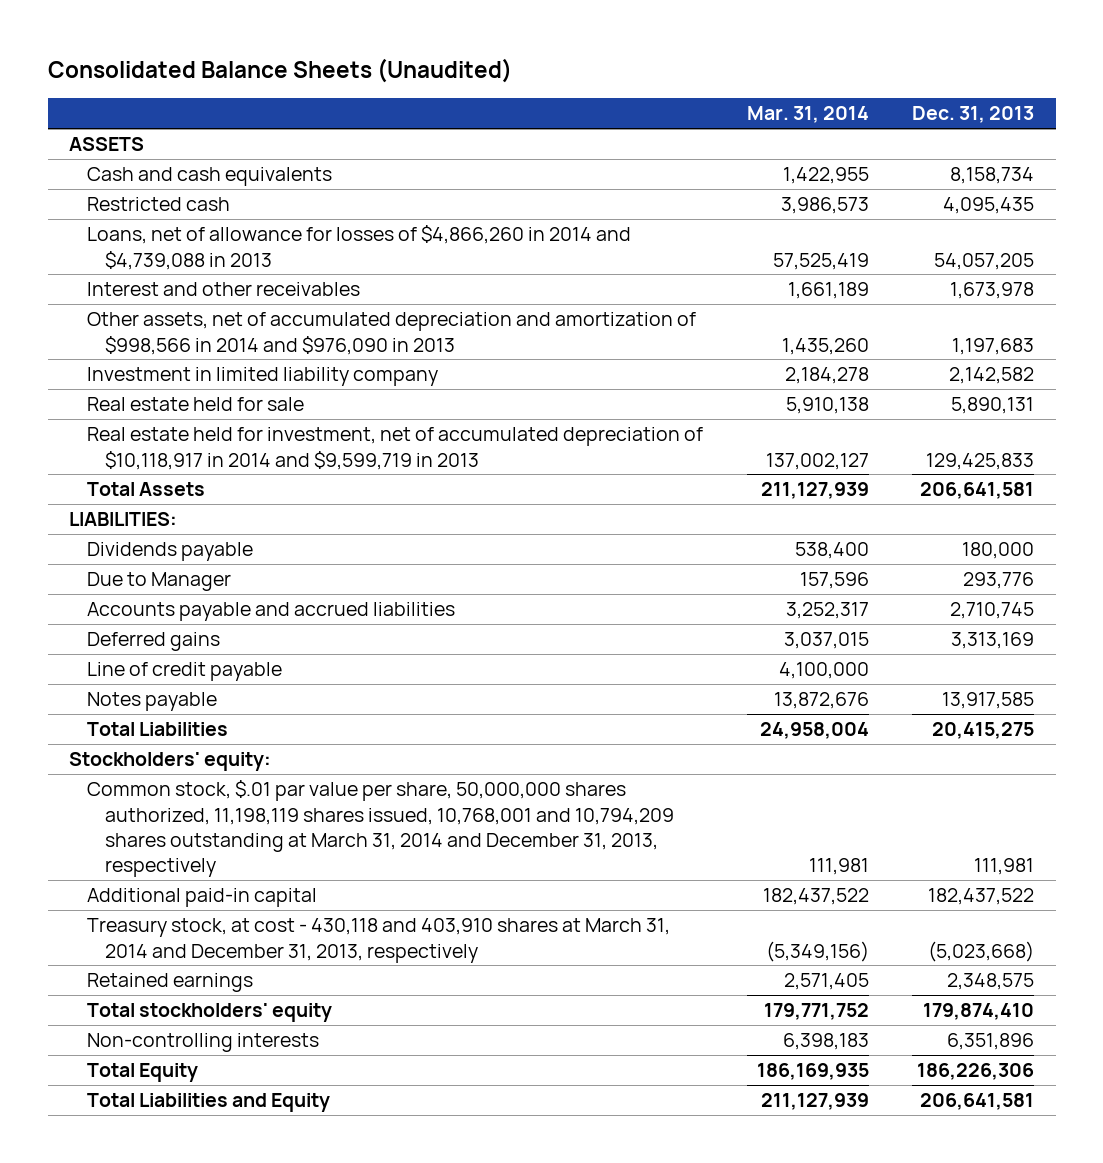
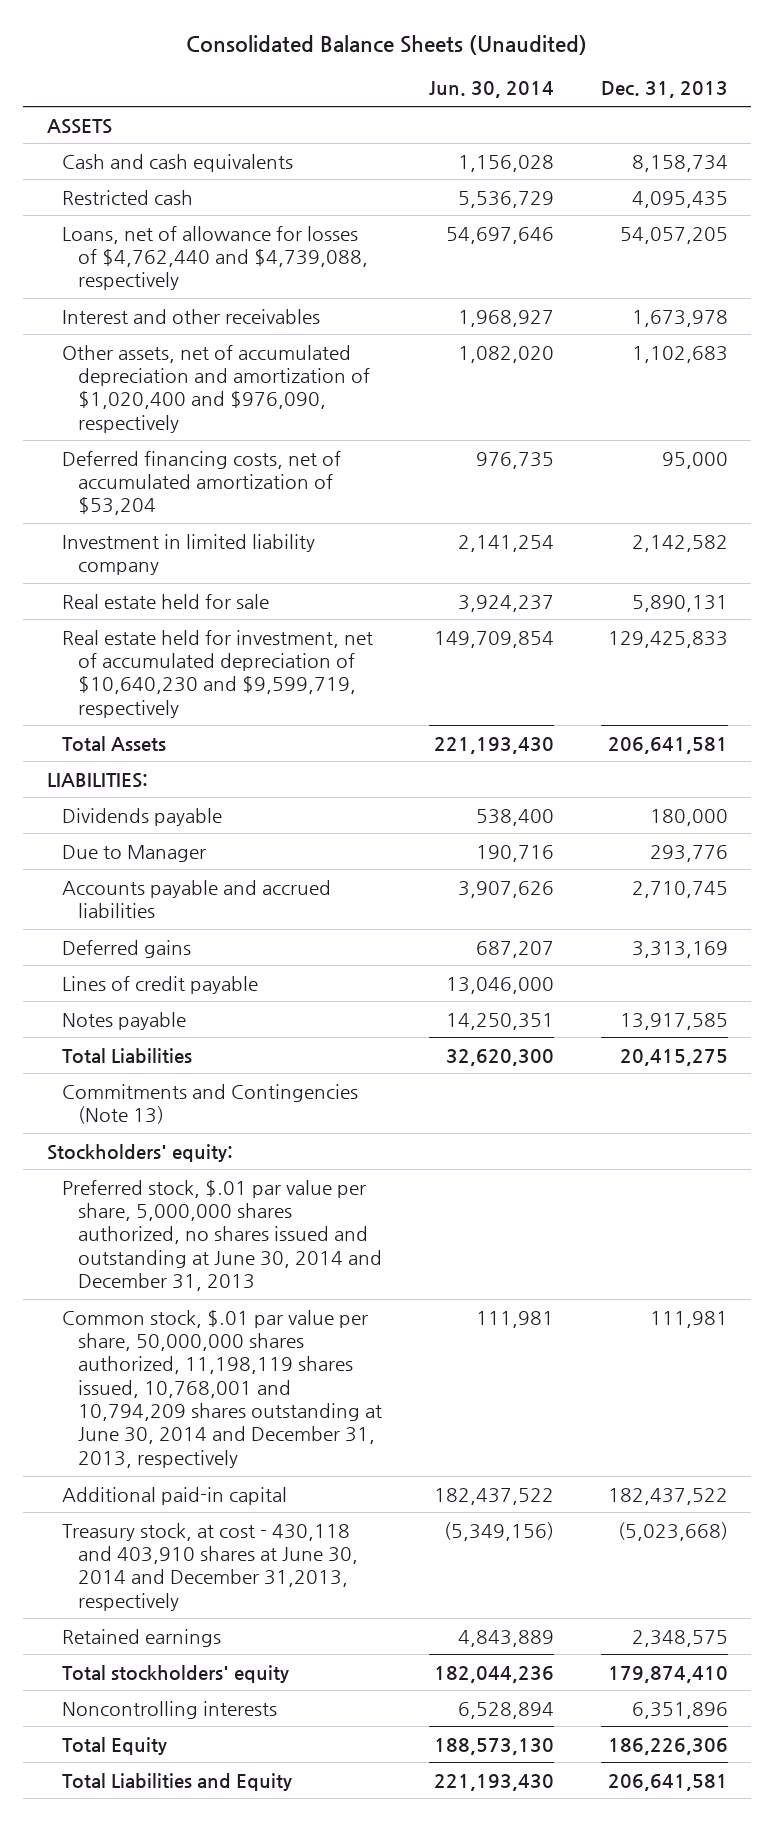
[746,106,869,124] Mar. 31, 2014 -> none
none -> [428,81,554,99] Jun. 30, 2014
[87,225,632,270] Loans, net of allowance for losses of $4,866,260 in 2014 and $4,739,088 in 2013 -> [62,225,368,291] Loans, net of allowance for losses of $4,762,440 and $4,739,088, respectively
[87,312,697,355] Other assets, net of accumulated depreciation and amortization of $998,566 in 2014 and $976,090 in 2013 -> [62,344,370,433] Other assets, net of accumulated depreciation and amortization of $1,020,400 and $976,090, respectively
[951,337,1034,355] 1,197,683 -> [631,345,728,363] 1,102,683
none -> [62,450,342,516] Deferred financing costs, net of accumulated amortization of $53,204
[87,427,704,470] Real estate held for investment, net of accumulated depreciation of $10,118,917 in 2014 and $9,599,719 in 2013 -> [62,629,374,718] Real estate held for investment, net of accumulated depreciation of $10,640,230 and $9,599,719, respectively
[87,662,283,682] Line of credit payable -> [62,975,259,994] Lines of credit payable
none -> [62,1083,359,1124] Commitments and Contingencies (Note 13)
none -> [62,1179,382,1292] Preferred stock, $.01 par value per share, 5,000,000 shares authorized, no shares issued and outstanding at June 30, 2014 and December 31, 2013
[87,780,675,877] Common stock, $.01 par value per share, 50,000,000 shares authorized, 11,198,119 shares issued, 10,768,001 and 10,794,209 shares outstanding at March 31, 2014 and December 31, 2013, respectively -> [62,1309,382,1468] Common stock, $.01 par value per share, 50,000,000 shares authorized, 11,198,119 shares issued, 10,768,001 and 10,794,209 shares outstanding at June 30, 2014 and December 31, 2013, respectively
[87,918,671,963] Treasury stock, at cost - 430,118 and 403,910 shares at March 31, 2014 and December 31, 2013, respectively -> [62,1522,358,1611] Treasury stock, at cost - 430,118 and 403,910 shares at June 30, 2014 and December 31,2013, respectively
[87,1033,320,1053] Non-controlling interests -> [62,1700,278,1719] Noncontrolling interests

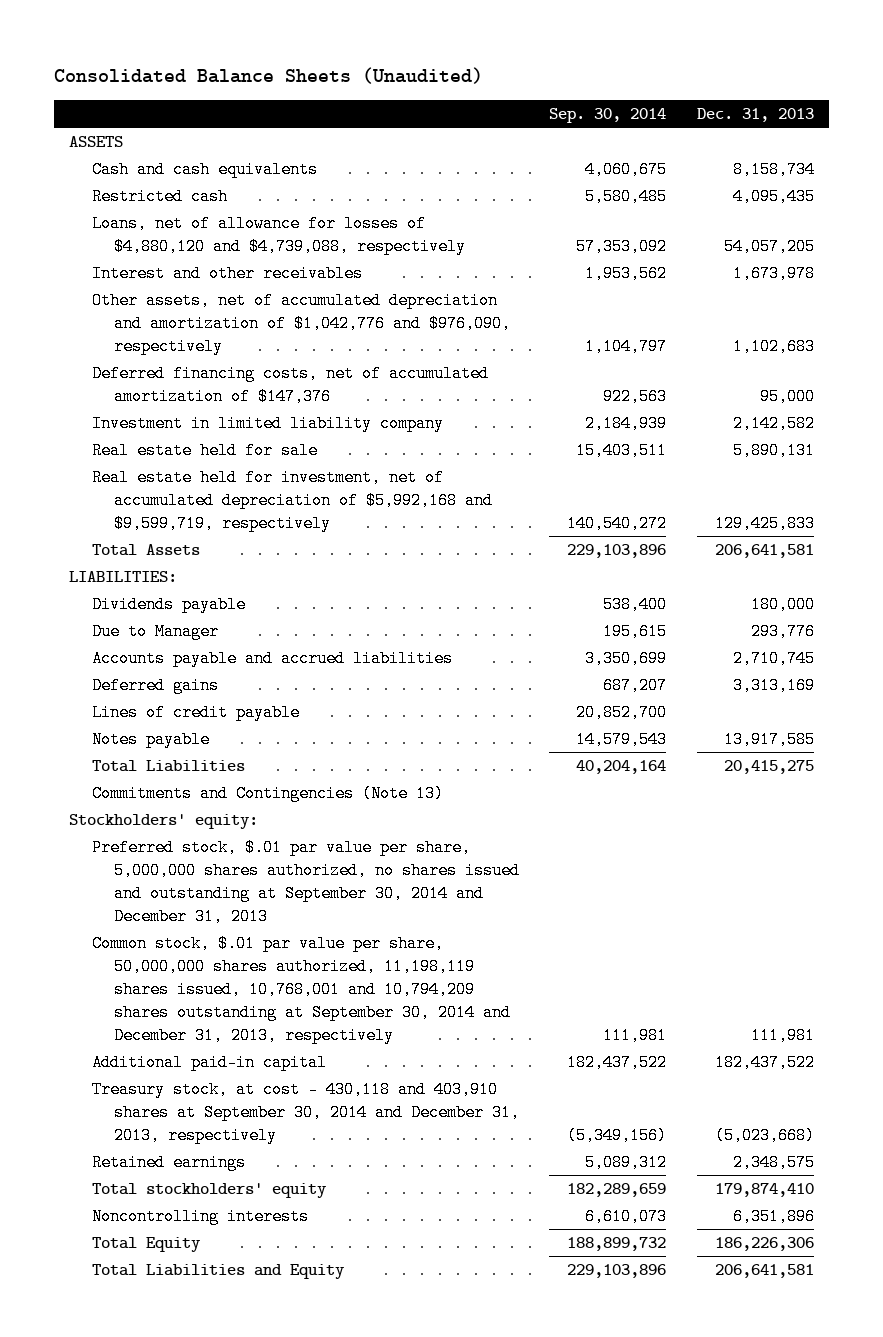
[428,81,554,99] Jun. 30, 2014 -> none
none -> [549,107,667,123] Sep. 30, 2014
[62,225,368,291] Loans, net of allowance for losses of $4,762,440 and $4,739,088, respectively -> [91,215,467,255] Loans, net of allowance for losses of $4,880,120 and $4,739,088, respectively
[62,344,370,433] Other assets, net of accumulated depreciation and amortization of $1,020,400 and $976,090, respectively -> [91,292,512,355] Other assets, net of accumulated depreciation and amortization of $1,042,776 and $976,090, respectively
[62,450,342,516] Deferred financing costs, net of accumulated amortization of $53,204 -> [91,365,489,405] Deferred financing costs, net of accumulated amortization of $147,376
[62,629,374,718] Real estate held for investment, net of accumulated depreciation of $10,640,230 and $9,599,719, respectively -> [91,469,494,532] Real estate held for investment, net of accumulated depreciation of $5,992,168 and $9,599,719, respectively
[62,1179,382,1292] Preferred stock, $.01 par value per share, 5,000,000 shares authorized, no shares issued and outstanding at June 30, 2014 and December 31, 2013 -> [91,839,521,925] Preferred stock, $.01 par value per share, 5,000,000 shares authorized, no shares issued and outstanding at September 30, 2014 and December 31, 2013
[62,1309,382,1468] Common stock, $.01 par value per share, 50,000,000 shares authorized, 11,198,119 shares issued, 10,768,001 and 10,794,209 shares outstanding at June 30, 2014 and December 31, 2013, respectively -> [91,935,512,1044] Common stock, $.01 par value per share, 50,000,000 shares authorized, 11,198,119 shares issued, 10,768,001 and 10,794,209 shares outstanding at September 30, 2014 and December 31, 2013, respectively
[62,1522,358,1611] Treasury stock, at cost - 430,118 and 403,910 shares at June 30, 2014 and December 31,2013, respectively -> [91,1081,521,1144] Treasury stock, at cost - 430,118 and 403,910 shares at September 30, 2014 and December 31, 2013, respectively

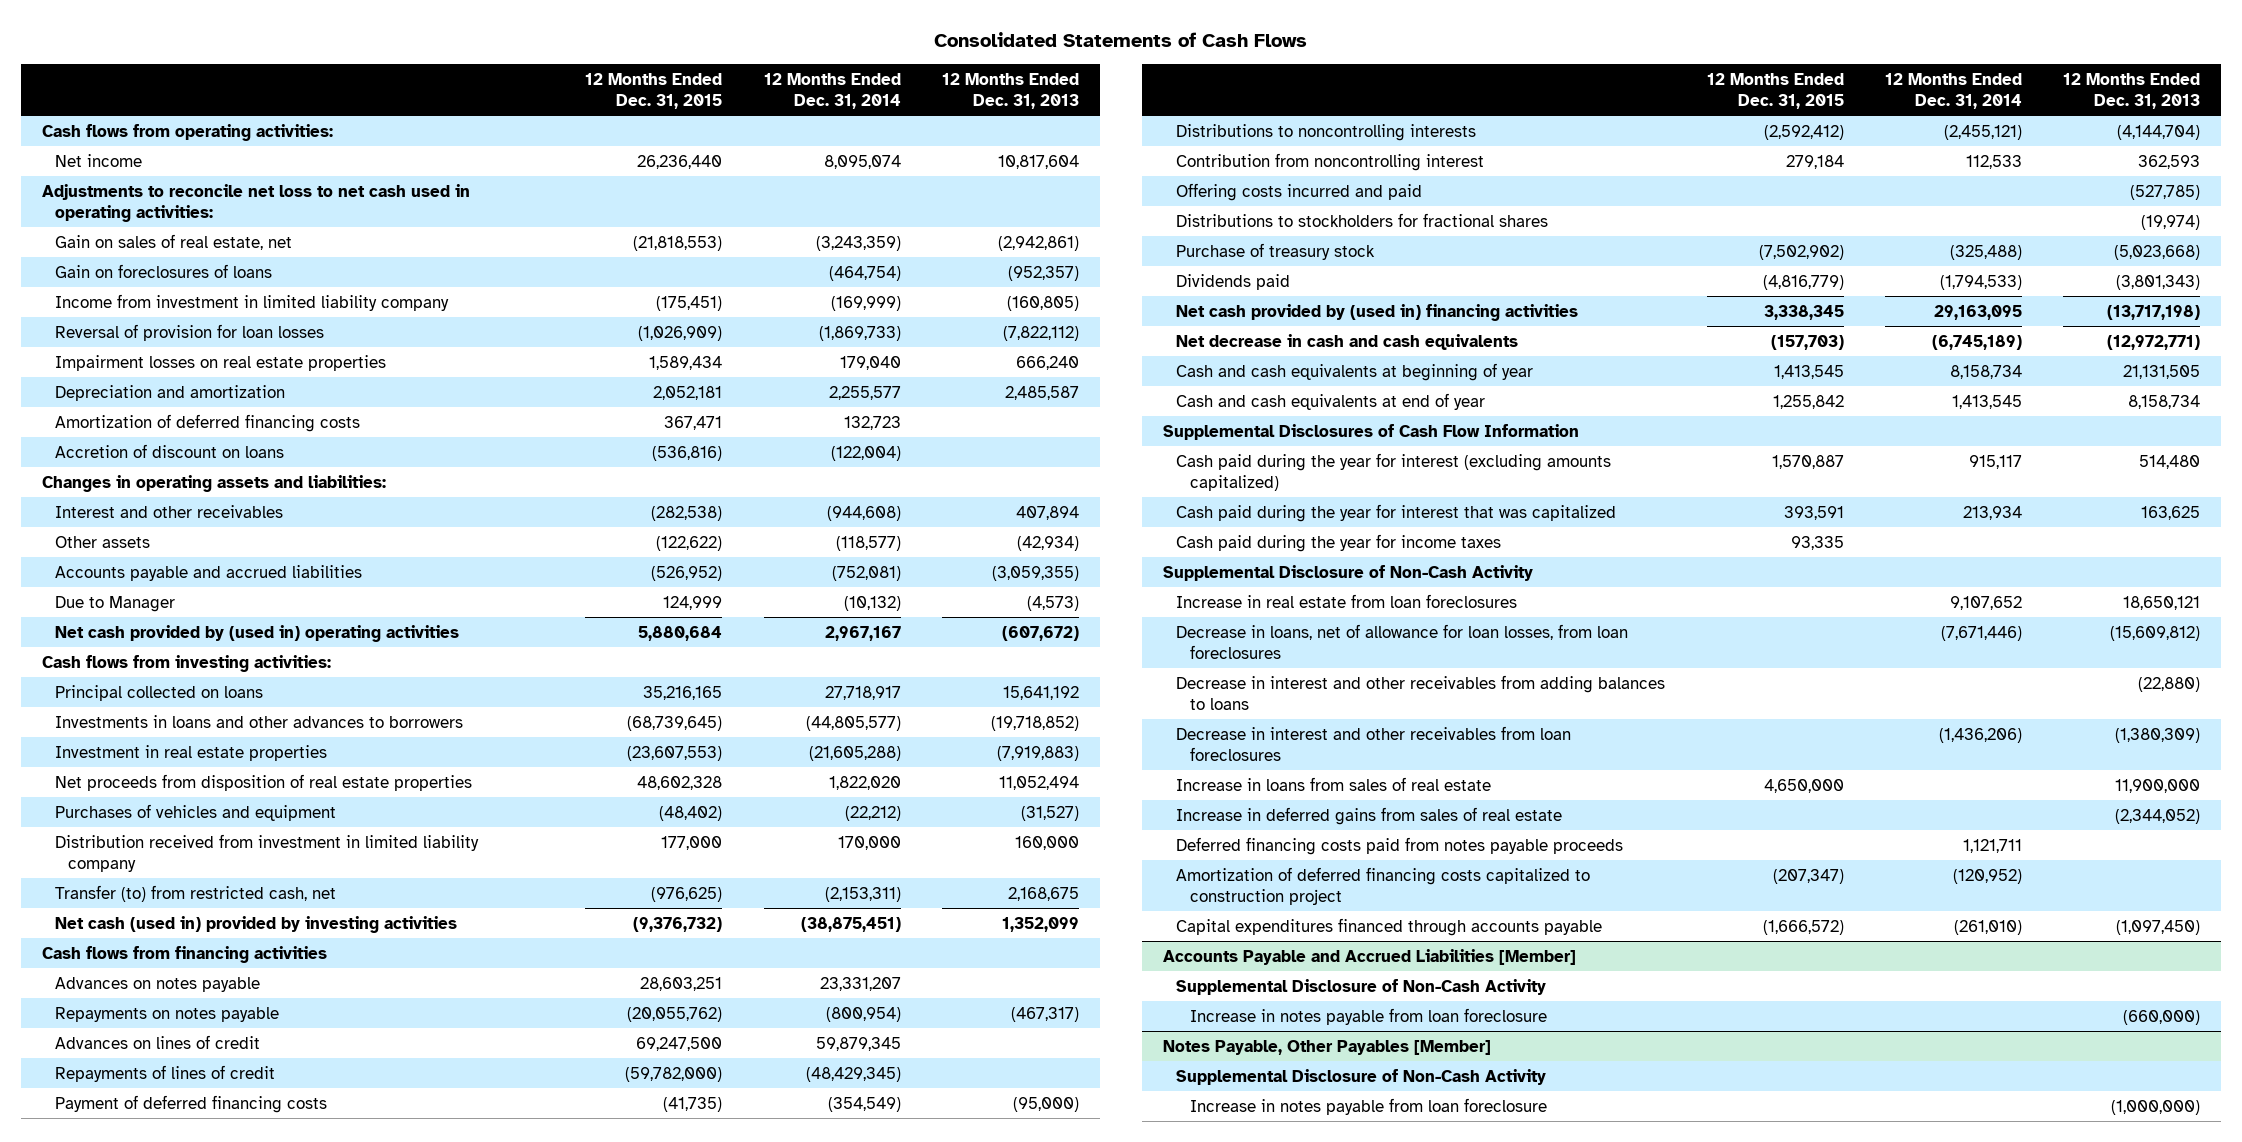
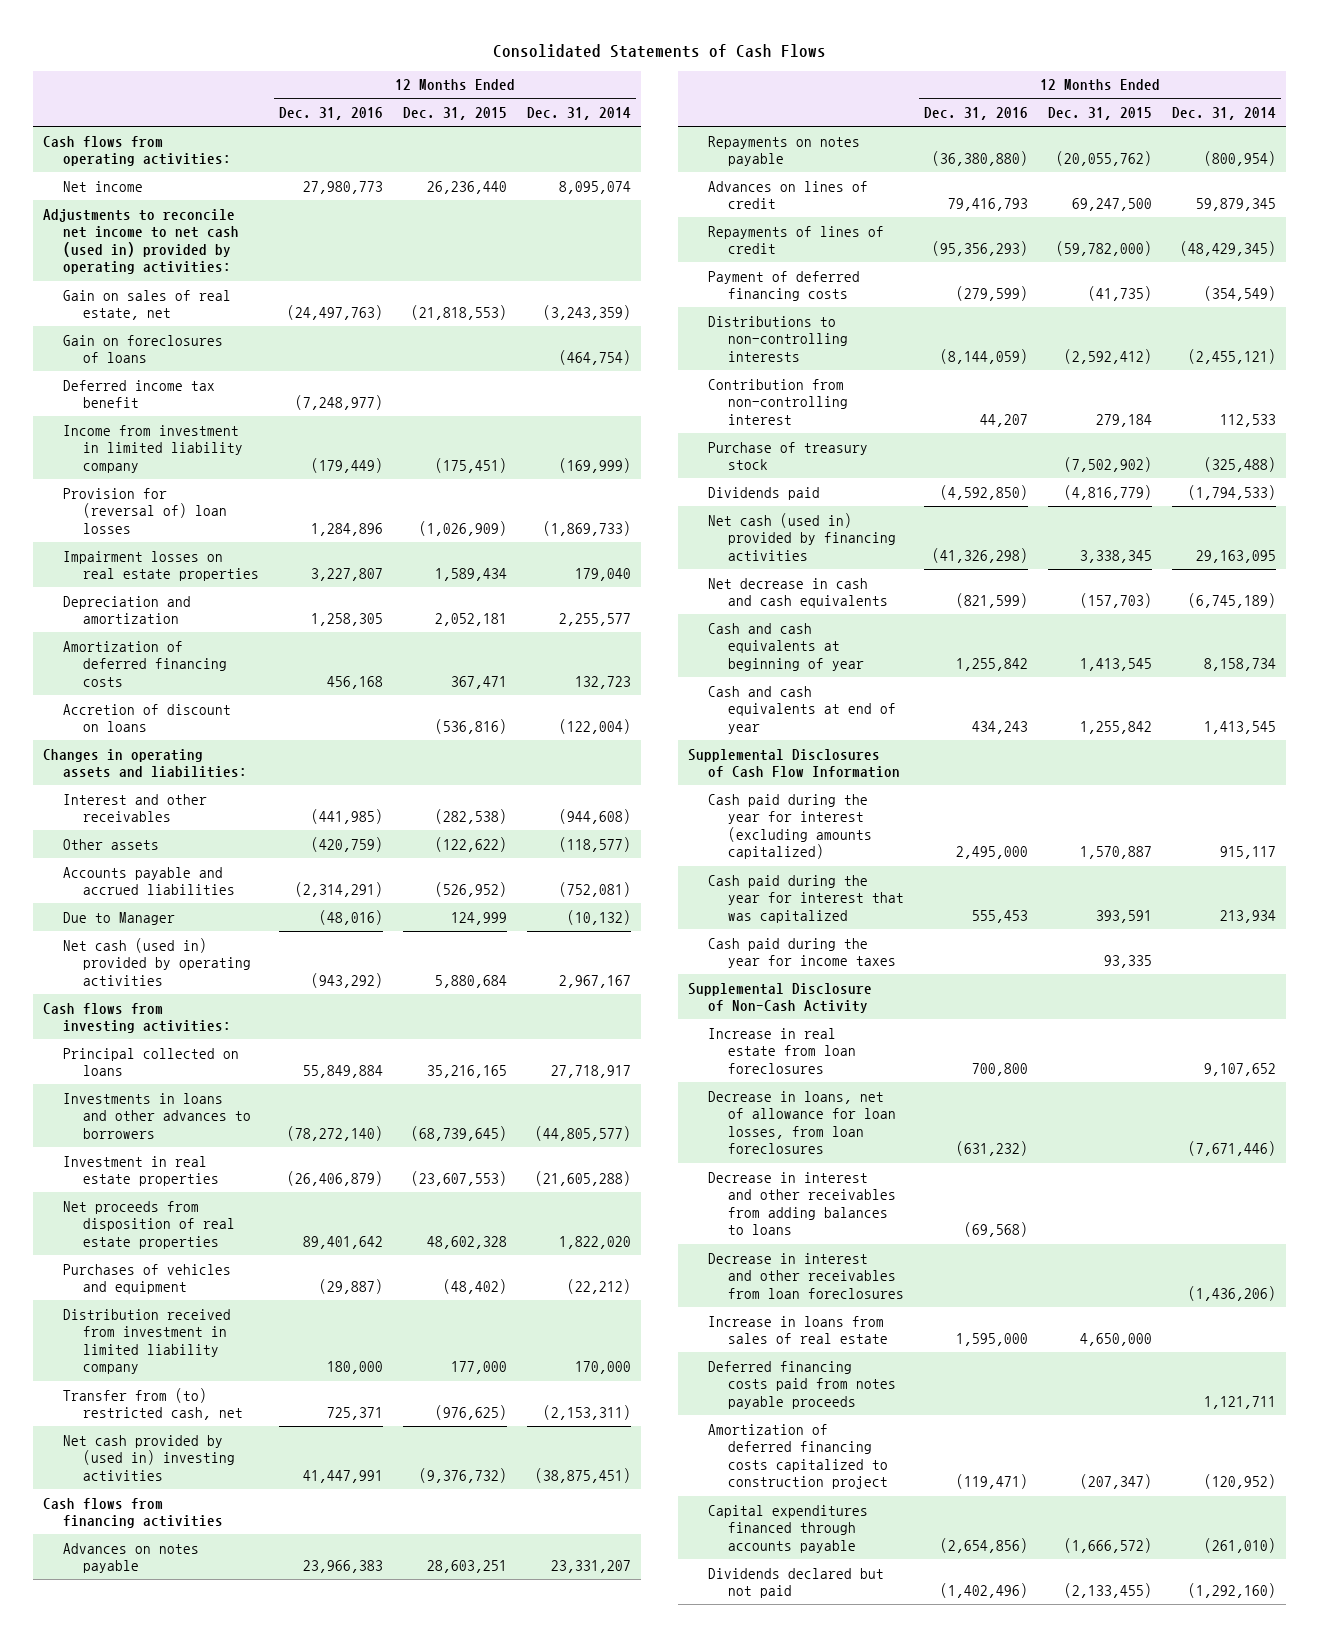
[942,72,1080,109] 12 Months Ended Dec. 31, 2013 -> none
none -> [279,107,384,121] Dec. 31, 2016
[41,183,470,222] Adjustments to reconcile net loss to net cash used in operating activities: -> [42,208,240,275] Adjustments to reconcile net income to net cash (used in) provided by operating activities:
none -> [63,379,216,409] Deferred income tax benefit
[54,323,324,341] Reversal of provision for loan losses -> [63,487,228,534] Provision for (reversal of) loan losses
[54,624,459,642] Net cash provided by (used in) operating activities -> [63,937,252,986] Net cash (used in) provided by operating activities
[54,884,336,902] Transfer (to) from restricted cash, net -> [63,1387,244,1421] Transfer from (to) restricted cash, net
[54,915,457,933] Net cash (used in) provided by investing activities -> [63,1434,236,1481] Net cash provided by (used in) investing activities
[1176,182,1423,201] Offering costs incurred and paid -> none
[1176,212,1549,227] Distributions to stockholders for fractional shares -> none
[1176,123,1477,141] Distributions to noncontrolling interests -> [708,315,849,362] Distributions to non-controlling interests
[1176,152,1485,171] Contribution from noncontrolling interest -> [708,378,849,425] Contribution from non-controlling interest
[1176,303,1579,321] Net cash provided by (used in) financing activities -> [708,512,897,561] Net cash (used in) provided by financing activities
[1176,806,1563,825] Increase in deferred gains from sales of real estate -> none
[1162,948,1576,965] Accounts Payable and Accrued Liabilities [Member] -> none
[1176,978,1547,995] Supplemental Disclosure of Non-Cash Activity -> none
[1189,1007,1547,1025] Increase in notes payable from loan foreclosure -> none
[1162,1039,1491,1055] Notes Payable, Other Payables [Member] -> none
[1176,1068,1547,1085] Supplemental Disclosure of Non-Cash Activity -> none
[1189,1097,1547,1115] Increase in notes payable from loan foreclosure -> none
none -> [708,1567,885,1599] Dividends declared but not paid

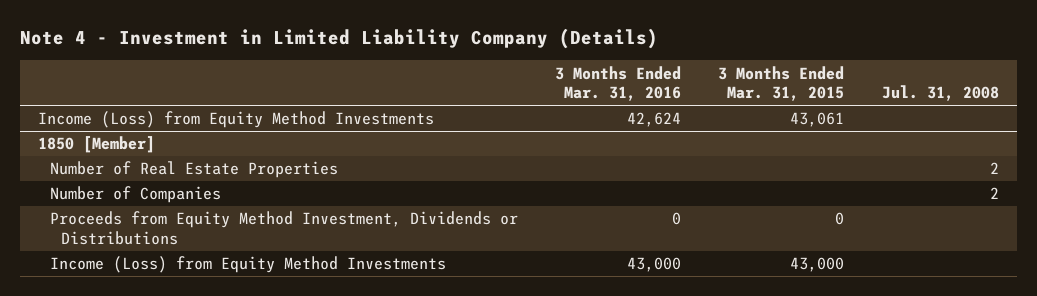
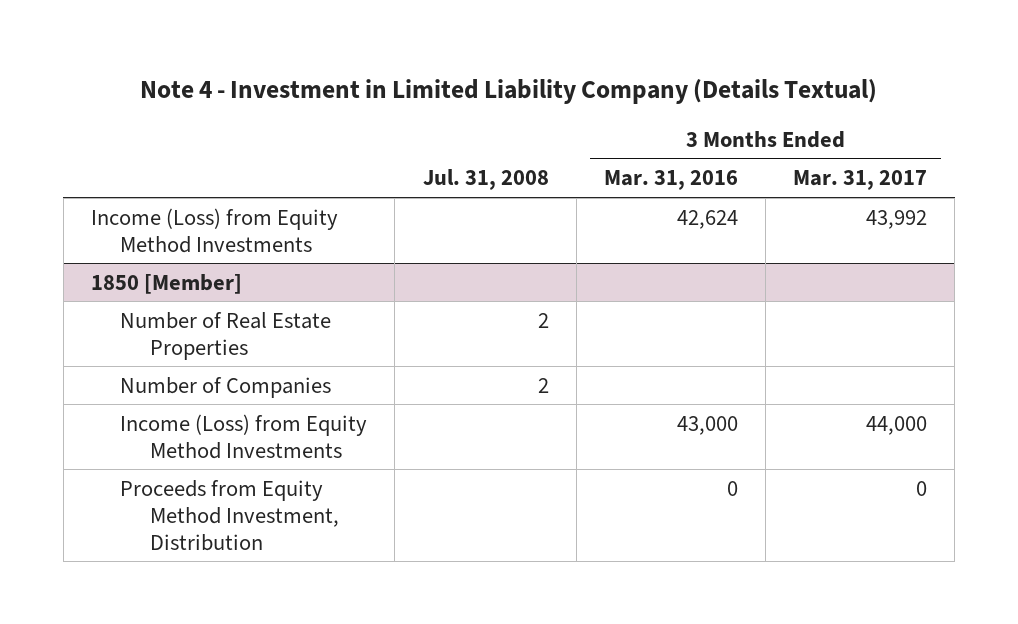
[19,28,658,50] Note 4 - Investment in Limited Liability Company (Details) -> [140,78,878,104] Note 4 - Investment in Limited Liability Company (Details Textual)
[718,65,845,102] 3 Months Ended Mar. 31, 2015 -> none
none -> [793,170,928,191] Mar. 31, 2017
[49,211,518,246] Proceeds from Equity Method Investment, Dividends or Distributions -> none
none -> [120,479,339,551] Proceeds from Equity Method Investment, Distribution

